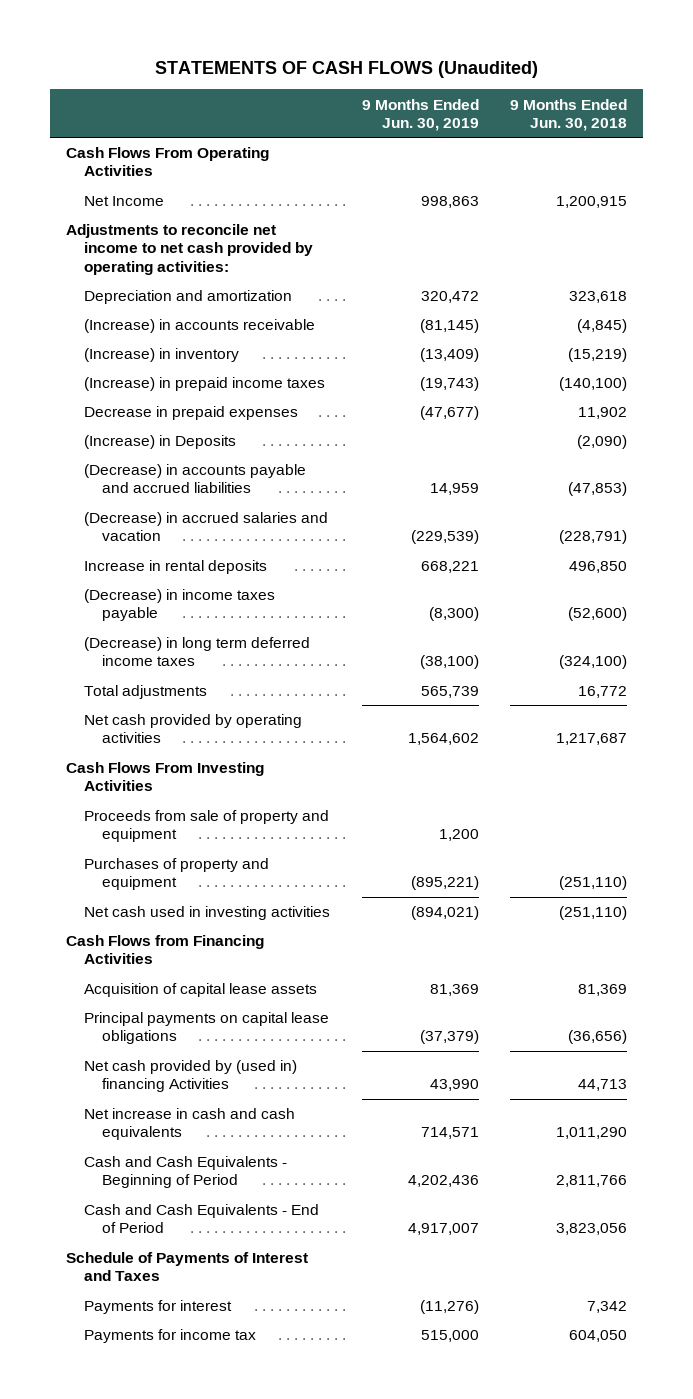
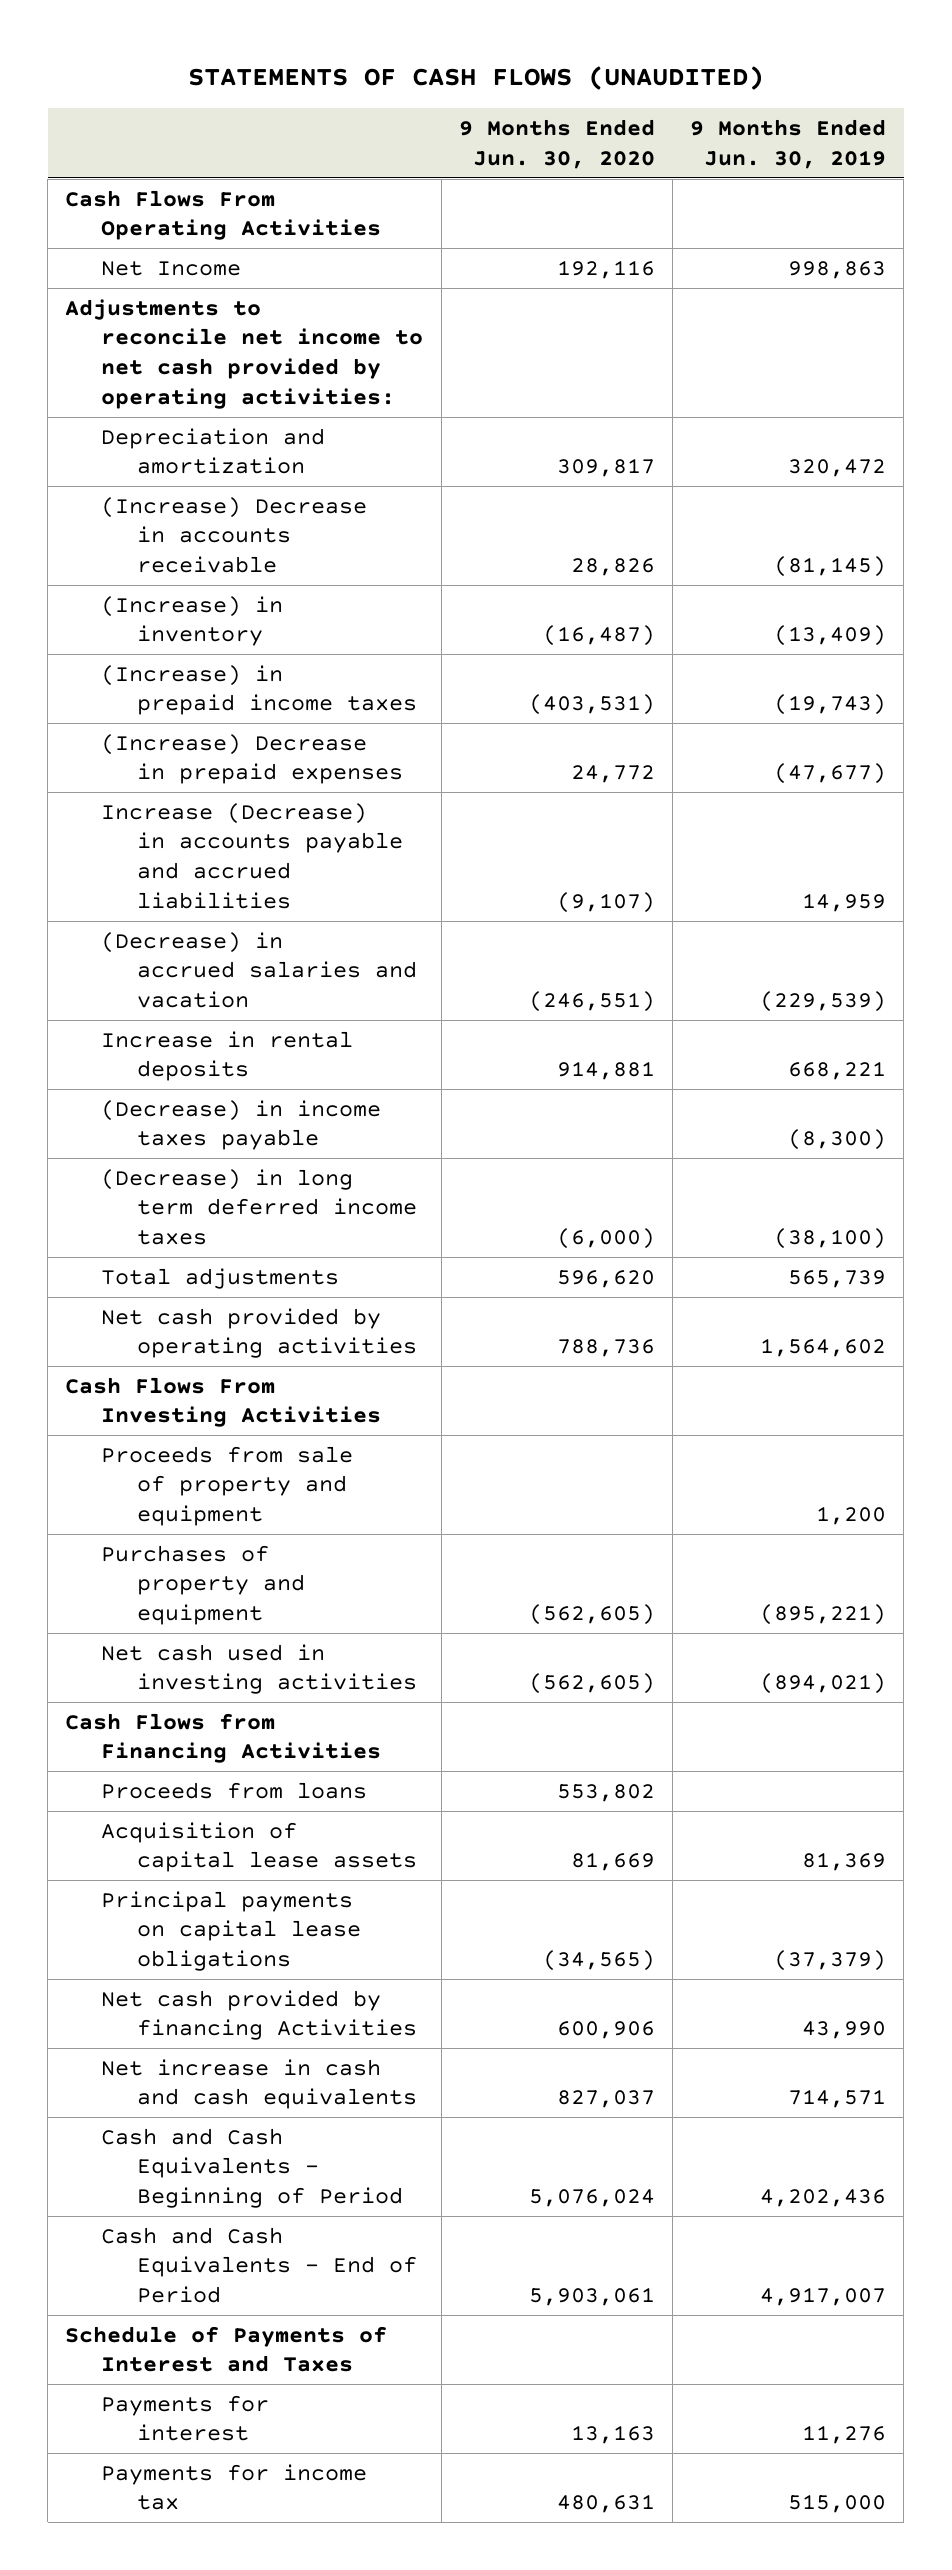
[154,60,538,78] STATEMENTS OF CASH FLOWS (Unaudited) -> [187,65,764,90] STATEMENTS OF CASH FLOWS (UNAUDITED)
[510,98,628,131] 9 Months Ended Jun. 30, 2018 -> none
none -> [458,119,655,169] 9 Months Ended Jun. 30, 2020
[84,319,316,334] (Increase) in accounts receivable -> [101,496,368,574] (Increase) Decrease in accounts receivable
[84,435,237,450] (Increase) in Deposits -> none
[84,406,299,421] Decrease in prepaid expenses -> [101,733,404,785] (Increase) Decrease in prepaid expenses
[84,464,307,494] (Decrease) in accounts payable and accrued liabilities -> [101,802,404,909] Increase (Decrease) in accounts payable and accrued liabilities
none -> [101,1781,368,1799] Proceeds from loans
[84,1060,298,1093] Net cash provided by (used in) financing Activities -> [101,1989,418,2041] Net cash provided by financing Activities
[419,1300,479,1315] (11,276) -> [802,2425,887,2445] 11,276

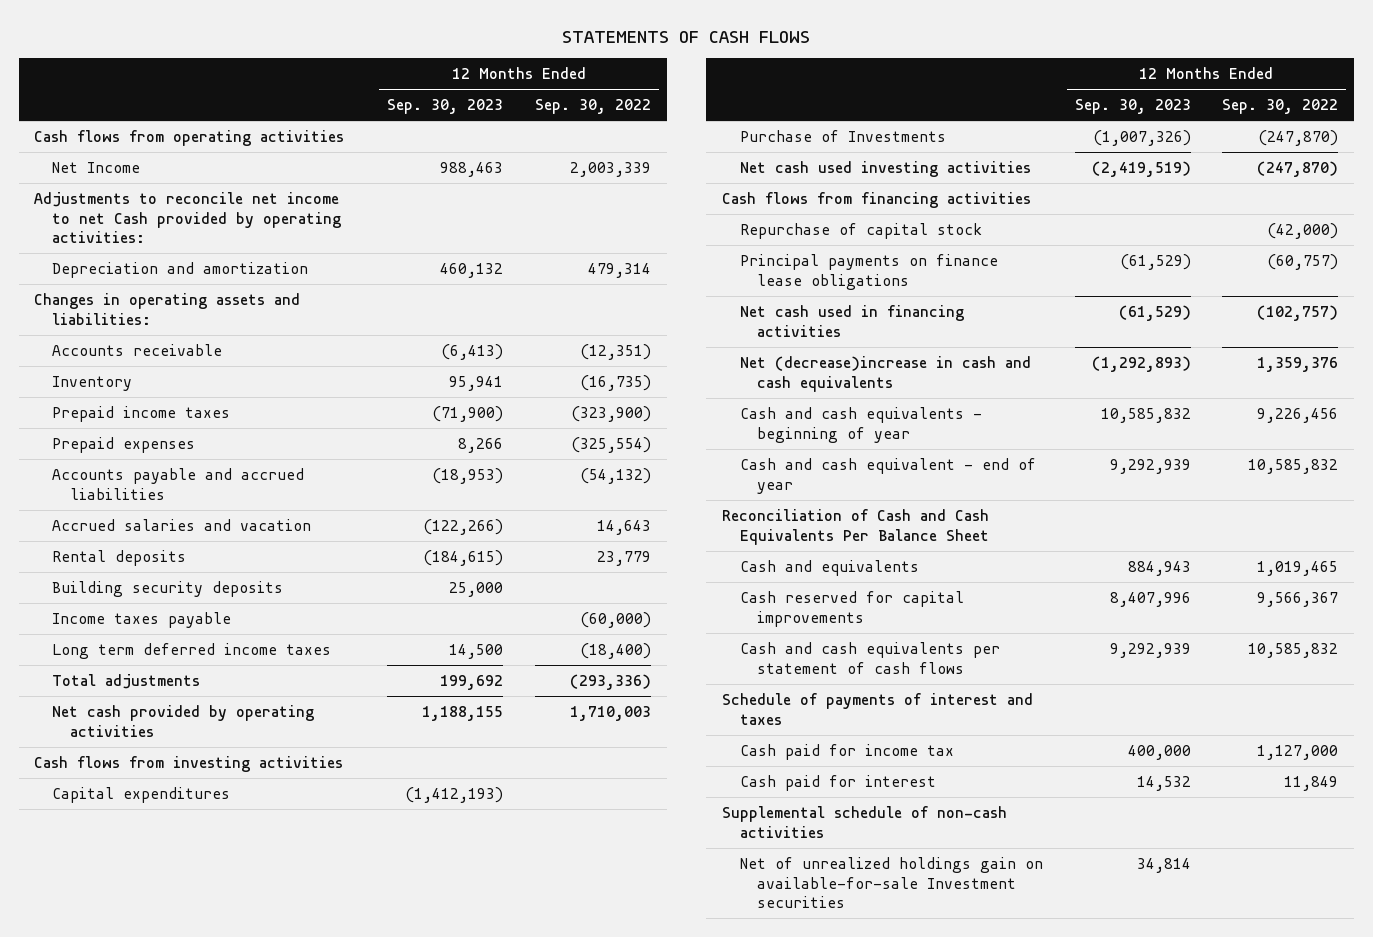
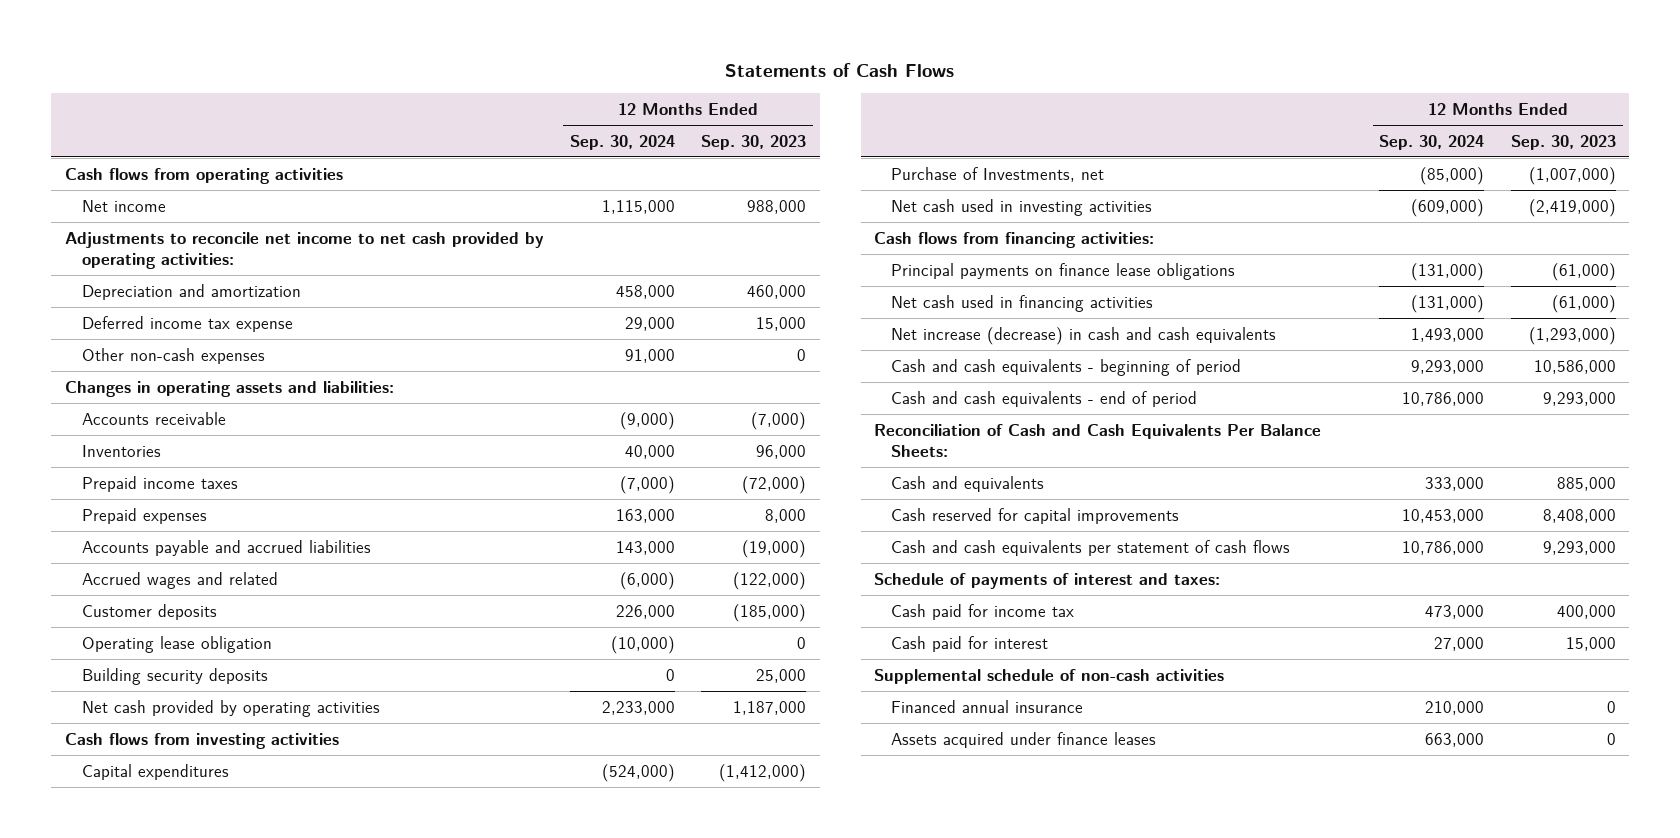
[562,30,811,43] STATEMENTS OF CASH FLOWS -> [725,62,955,77] Statements of Cash Flows
[534,99,651,115] Sep. 30, 2022 -> none
none -> [569,134,675,150] Sep. 30, 2024
[52,161,141,173] Net Income -> [81,199,166,212] Net income
[440,161,504,177] 988,463 -> [747,199,807,214] 988,000
[34,191,342,244] Adjustments to reconcile net income to net Cash provided by operating activities: -> [64,231,544,269] Adjustments to reconcile net income to net cash provided by operating activities:
[440,262,504,278] 460,132 -> [747,284,807,299] 460,000
none -> [81,315,293,332] Deferred income tax expense
none -> [81,347,265,364] Other non-cash expenses
[52,375,133,391] Inventory -> none
[52,549,187,566] Rental deposits -> none
[441,343,504,360] (6,413) -> [751,411,807,430] (7,000)
none -> [81,444,161,457] Inventories
[432,405,504,422] (71,900) -> [742,475,807,494] (72,000)
[458,437,504,453] 8,266 -> [765,508,807,523] 8,000
[432,467,504,484] (18,953) -> [742,539,807,558] (19,000)
[52,518,312,531] Accrued salaries and vacation -> [81,571,278,589] Accrued wages and related
[423,518,504,535] (122,266) -> [733,571,807,590] (122,000)
none -> [81,603,217,620] Customer deposits
none -> [81,635,272,653] Operating lease obligation
[52,611,232,628] Income taxes payable -> none
[52,642,332,659] Long term deferred income taxes -> none
[52,673,201,689] Total adjustments -> none
[422,705,504,721] 1,188,155 -> [733,700,807,715] 1,187,000
[739,222,982,239] Repurchase of capital stock -> none
[405,786,504,803] (1,412,193) -> [719,763,807,782] (1,412,000)
[739,129,946,142] Purchase of Investments -> [891,166,1105,182] Purchase of Investments, net
[1092,129,1191,146] (1,007,326) -> [1528,166,1616,185] (1,007,000)
[739,160,1031,177] Net cash used investing activities -> [891,198,1153,216] Net cash used in investing activities
[1091,160,1191,177] (2,419,519) -> [1528,198,1616,217] (2,419,000)
[721,191,1031,208] Cash flows from financing activities -> [874,231,1155,248] Cash flows from financing activities:
[1119,253,1191,270] (61,529) -> [1551,262,1616,281] (61,000)
[1118,304,1191,321] (61,529) -> [1551,294,1616,313] (61,000)
[739,355,1031,392] Net (decrease)increase in cash and cash equivalents -> [891,326,1277,345] Net increase (decrease) in cash and cash equivalents
[1091,355,1191,372] (1,292,893) -> [1528,326,1616,345] (1,293,000)
[739,406,982,443] Cash and cash equivalents - beginning of year -> [891,358,1242,376] Cash and cash equivalents - beginning of period
[1100,407,1191,423] 10,585,832 -> [1533,359,1616,374] 10,586,000
[739,457,1036,494] Cash and cash equivalent - end of year -> [891,390,1198,407] Cash and cash equivalents - end of period
[1109,458,1191,474] 9,292,939 -> [1542,391,1616,406] 9,293,000
[721,508,989,545] Reconciliation of Cash and Cash Equivalents Per Balance Sheet -> [874,423,1322,457] Reconciliation of Cash and Cash Equivalents Per Balance Sheets:
[1127,560,1191,576] 884,943 -> [1556,476,1616,491] 885,000
[1109,591,1191,607] 8,407,996 -> [1542,508,1616,523] 8,408,000
[1109,642,1191,658] 9,292,939 -> [1542,540,1616,555] 9,293,000
[721,692,1033,725] Schedule of payments of interest and taxes -> [874,572,1221,589] Schedule of payments of interest and taxes:
[1136,775,1191,791] 14,532 -> [1565,636,1616,651] 15,000
[739,856,1043,909] Net of unrealized holdings gain on available-for-sale Investment securities -> none
none -> [891,699,1084,713] Financed annual insurance
none -> [891,731,1157,748] Assets acquired under finance leases

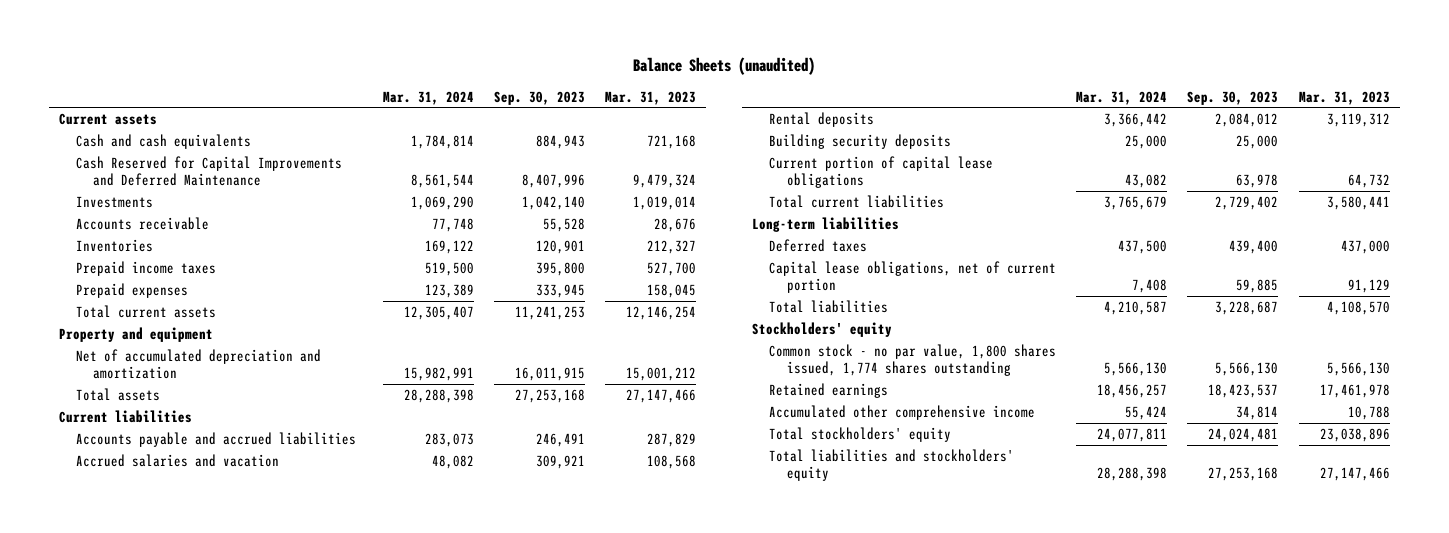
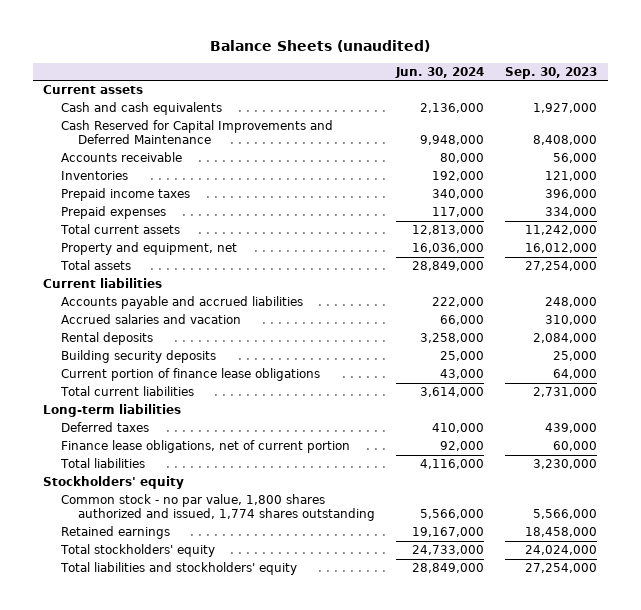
[383,90,475,105] Mar. 31, 2024 -> none
[605,90,697,105] Mar. 31, 2023 -> none
none -> [395,66,485,78] Jun. 30, 2024
[76,195,154,208] Investments -> none
[59,326,214,342] Property and equipment -> none
[536,134,586,149] 884,943 -> [533,103,598,114] 1,927,000
[522,174,586,189] 8,407,996 -> [533,134,598,145] 8,408,000
[543,217,586,232] 55,528 -> [553,153,598,164] 56,000
[536,239,586,254] 120,901 -> [545,171,598,182] 121,000
[536,261,586,276] 395,800 -> [545,189,598,200] 396,000
[536,283,586,298] 333,945 -> [545,207,598,218] 334,000
[515,305,586,320] 11,241,253 -> [525,225,598,236] 11,242,000
[76,348,322,380] Net of accumulated depreciation and amortization -> [60,242,237,256] Property and equipment, net
[515,367,586,382] 16,011,915 -> [525,243,598,254] 16,012,000
[515,388,586,403] 27,253,168 -> [525,261,598,272] 27,254,000
[536,432,586,447] 246,491 -> [545,297,598,308] 248,000
[536,454,586,469] 309,921 -> [545,315,598,326] 310,000
[1215,112,1279,127] 2,084,012 -> [533,333,598,344] 2,084,000
[769,155,994,189] Current portion of capital lease obligations -> [60,368,320,382] Current portion of finance lease obligations
[1236,174,1279,189] 63,978 -> [553,369,598,380] 64,000
[1215,195,1279,210] 2,729,402 -> [533,387,598,398] 2,731,000
[1229,239,1279,254] 439,400 -> [545,423,598,434] 439,000
[769,260,1057,294] Capital lease obligations, net of current portion -> [60,440,350,454] Finance lease obligations, net of current portion
[1236,279,1279,294] 59,885 -> [553,441,598,452] 60,000
[1215,300,1279,315] 3,228,687 -> [533,459,598,470] 3,230,000
[769,404,1036,420] Accumulated other comprehensive income -> none
[769,343,1057,377] Common stock - no par value, 1,800 shares issued, 1,774 shares outstanding -> [60,494,376,521] Common stock - no par value, 1,800 shares authorized and issued, 1,774 shares outstanding
[1215,362,1279,377] 5,566,130 -> [533,508,598,519] 5,566,000
[1208,383,1279,398] 18,423,537 -> [525,527,598,538] 18,458,000
[1208,427,1279,442] 24,024,481 -> [525,545,598,556] 24,024,000
[1208,467,1279,482] 27,253,168 -> [525,563,598,574] 27,254,000

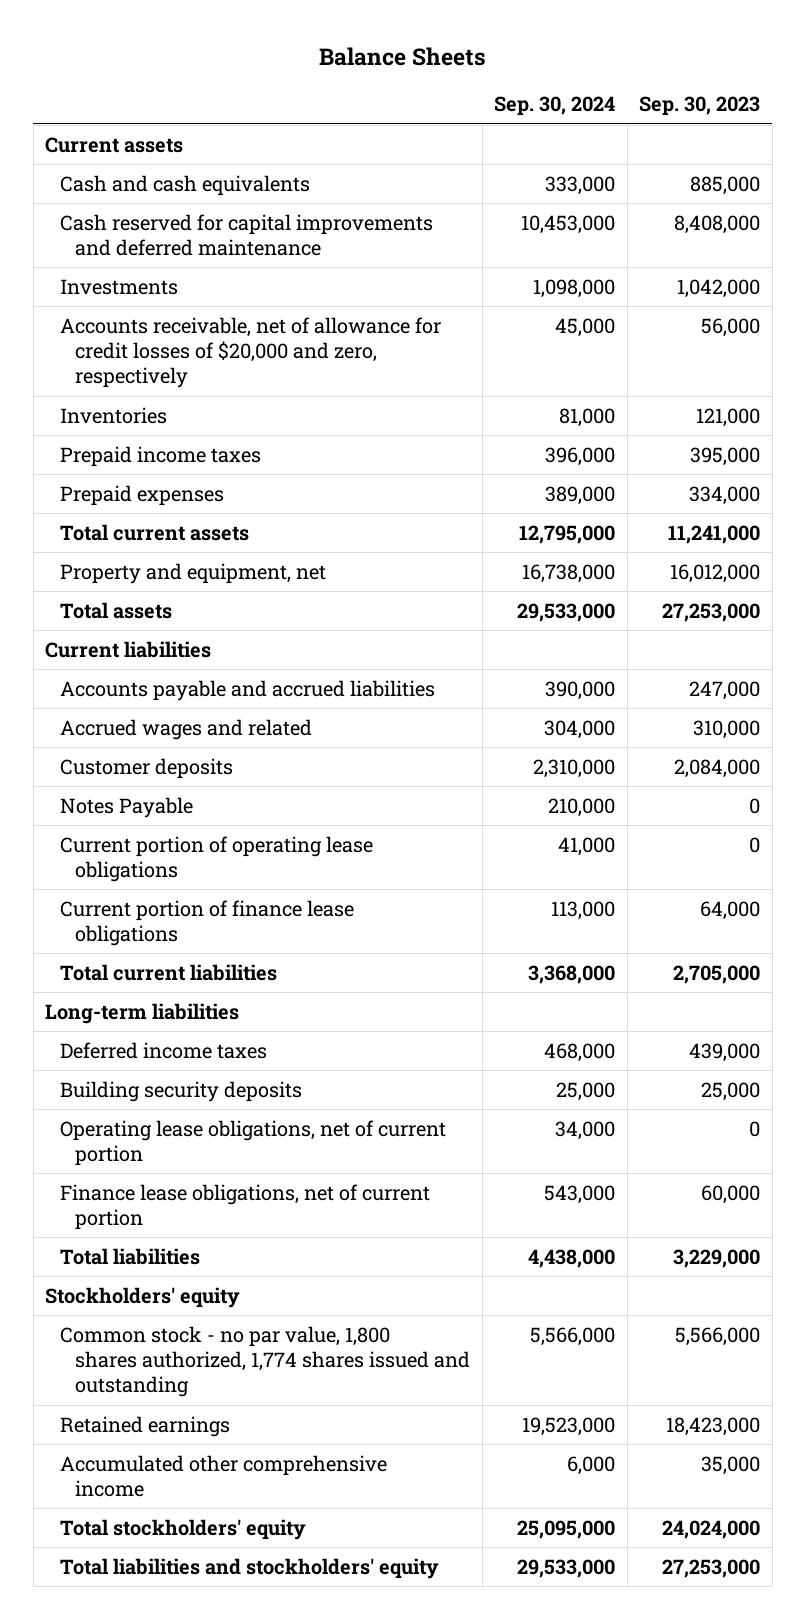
[210,39,431,52] Balance Sheets (unaudited) -> [318,46,486,66] Balance Sheets
[395,66,485,78] Jun. 30, 2024 -> none
none -> [494,96,616,117] Sep. 30, 2024
[533,103,598,114] 1,927,000 -> [690,175,761,195] 885,000
[60,120,333,144] Cash Reserved for Capital Improvements and Deferred Maintenance -> [60,213,434,257] Cash reserved for capital improvements and deferred maintenance
none -> [60,278,179,295] Investments
[60,152,182,163] Accounts receivable -> [60,316,442,389] Accounts receivable, net of allowance for credit losses of $20,000 and zero, respectively
[545,189,598,200] 396,000 -> [690,446,761,466] 395,000
[525,225,598,236] 11,242,000 -> [668,524,761,544] 11,241,000
[525,261,598,272] 27,254,000 -> [662,602,761,622] 27,253,000
[60,314,241,325] Accrued salaries and vacation -> none
[545,297,598,308] 248,000 -> [689,680,761,700] 247,000
none -> [60,718,313,740] Accrued wages and related
[60,332,153,346] Rental deposits -> [60,757,234,779] Customer deposits
none -> [60,796,194,818] Notes Payable
none -> [60,835,374,883] Current portion of operating lease obligations
[533,387,598,398] 2,731,000 -> [673,964,761,984] 2,705,000
[60,422,149,433] Deferred taxes -> [60,1041,268,1059] Deferred income taxes
[60,350,216,364] Building security deposits -> [60,1080,303,1102] Building security deposits
none -> [60,1119,447,1167] Operating lease obligations, net of current portion
[533,459,598,470] 3,230,000 -> [673,1248,761,1268] 3,229,000
[60,494,376,521] Common stock - no par value, 1,800 shares authorized and issued, 1,774 shares outstanding -> [60,1325,471,1398] Common stock - no par value, 1,800 shares authorized, 1,774 shares issued and outstanding
[525,527,598,538] 18,458,000 -> [666,1416,761,1436] 18,423,000
none -> [60,1454,388,1498] Accumulated other comprehensive income
[525,563,598,574] 27,254,000 -> [662,1558,761,1578] 27,253,000

